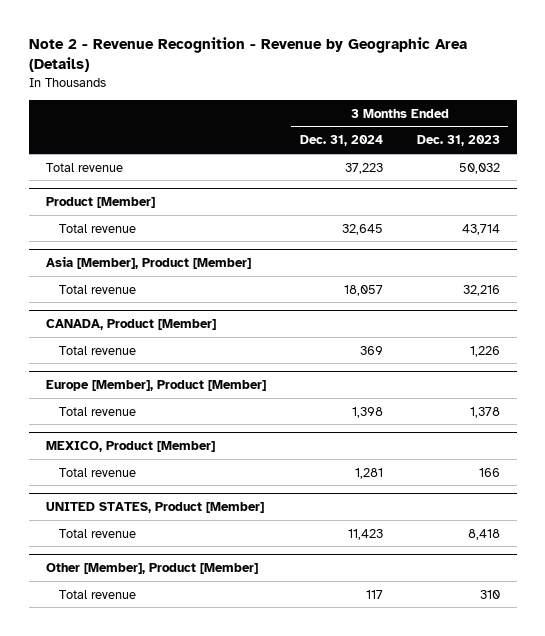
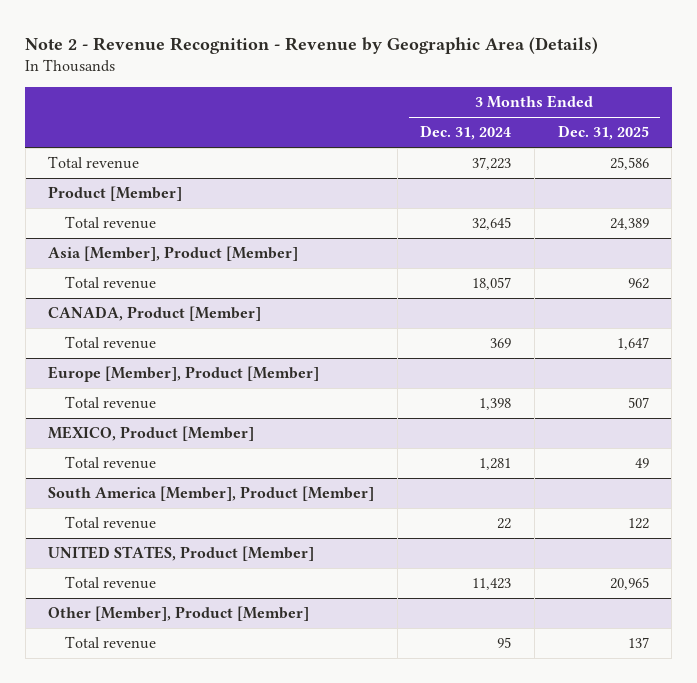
[416,135,500,147] Dec. 31, 2023 -> none
none -> [557,125,649,141] Dec. 31, 2025
none -> [48,486,375,502] South America [Member], Product [Member]
none -> [65,516,157,530] Total revenue
[365,589,383,599] 117 -> [497,637,512,649] 95

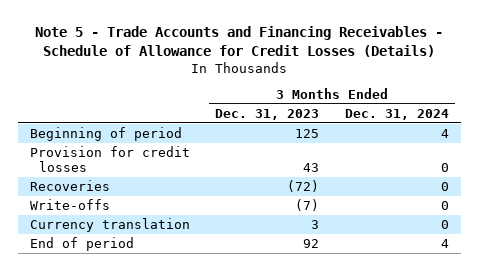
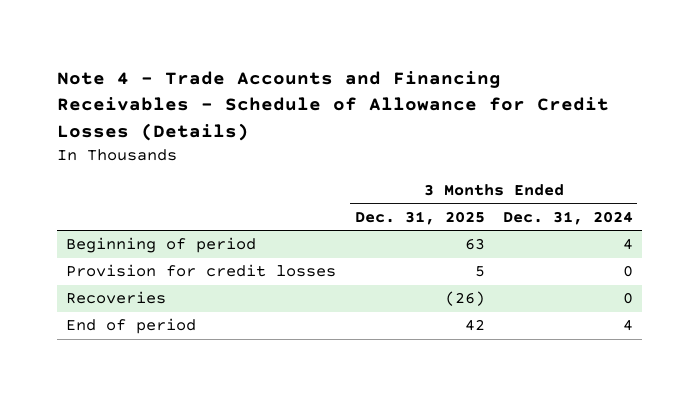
[35,25,444,57] Note 5 - Trade Accounts and Financing Receivables - Schedule of Allowance for Credit Losses (Details) -> [57,70,610,141] Note 4 - Trade Accounts and Financing Receivables - Schedule of Allowance for Credit Losses (Details)
[215,108,320,120] Dec. 31, 2023 -> none
none -> [354,210,485,225] Dec. 31, 2025
[30,198,111,210] Write-offs -> none
[30,217,191,232] Currency translation -> none

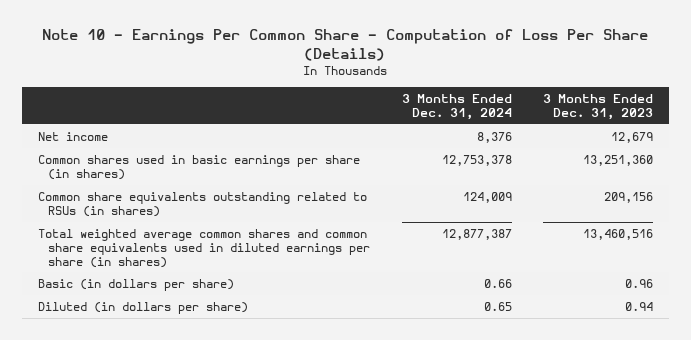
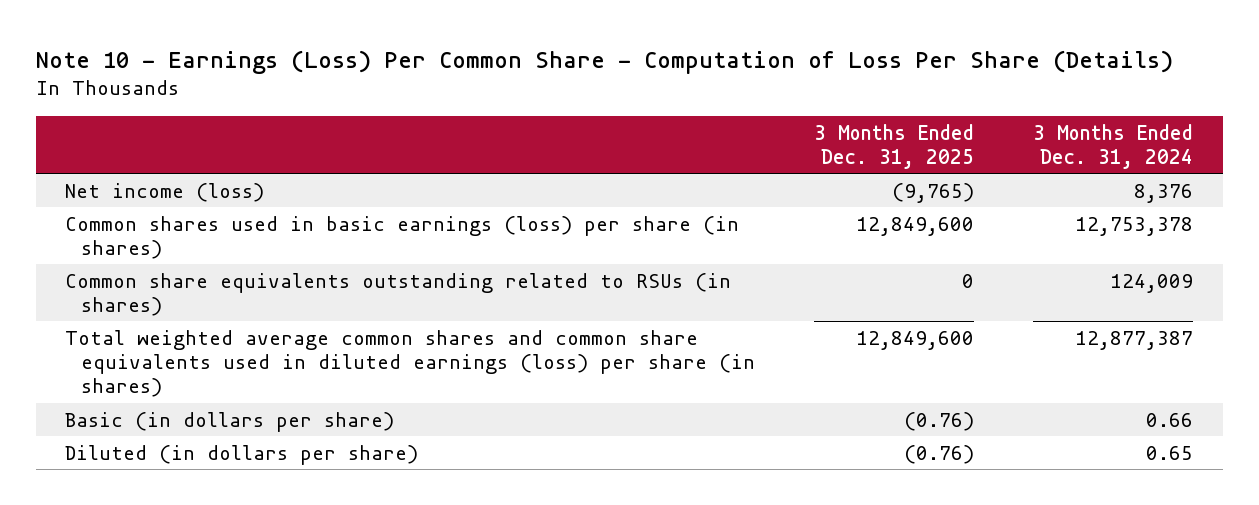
[42,29,649,61] Note 10 - Earnings Per Common Share - Computation of Loss Per Share (Details) -> [35,49,1173,74] Note 10 - Earnings (Loss) Per Common Share - Computation of Loss Per Share (Details)
[543,94,654,120] 3 Months Ended Dec. 31, 2023 -> none
none -> [814,123,975,170] 3 Months Ended Dec. 31, 2025
[37,132,108,142] Net income -> [65,182,265,202] Net income (loss)
[37,155,360,180] Common shares used in basic earnings per share (in shares) -> [65,215,740,259] Common shares used in basic earnings (loss) per share (in shares)
[37,229,371,268] Total weighted average common shares and common share equivalents used in diluted earnings per share (in shares) -> [65,329,755,398] Total weighted average common shares and common share equivalents used in diluted earnings (loss) per share (in shares)

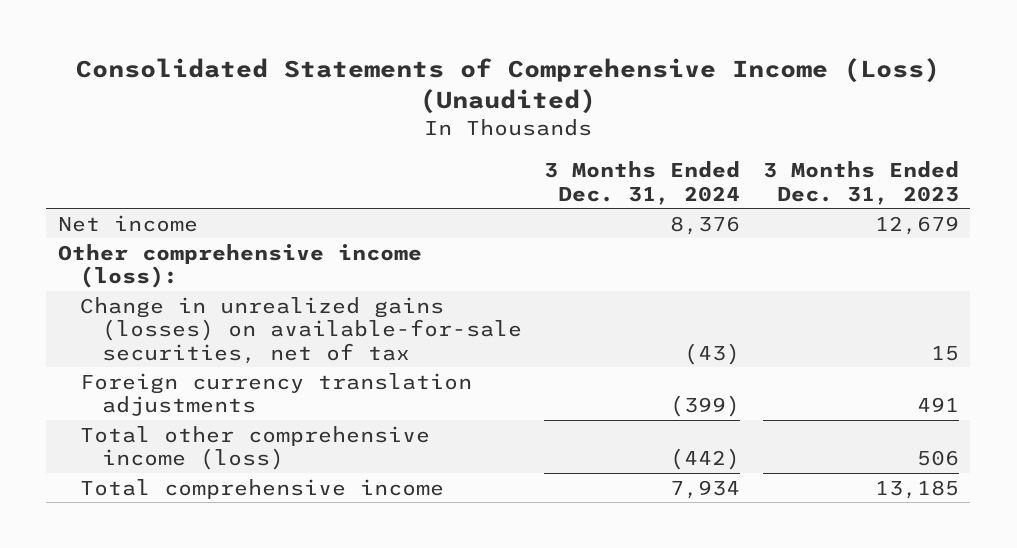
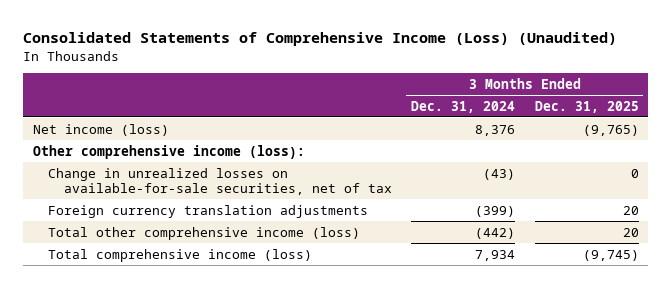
[763,160,960,205] 3 Months Ended Dec. 31, 2023 -> none
none -> [534,100,639,113] Dec. 31, 2025
[57,214,198,232] Net income -> [32,123,169,136] Net income (loss)
[79,296,522,364] Change in unrealized gains (losses) on available-for-sale securities, net of tax -> [48,167,392,195] Change in unrealized losses on available-for-sale securities, net of tax
[79,478,444,499] Total comprehensive income -> [48,248,313,262] Total comprehensive income (loss)

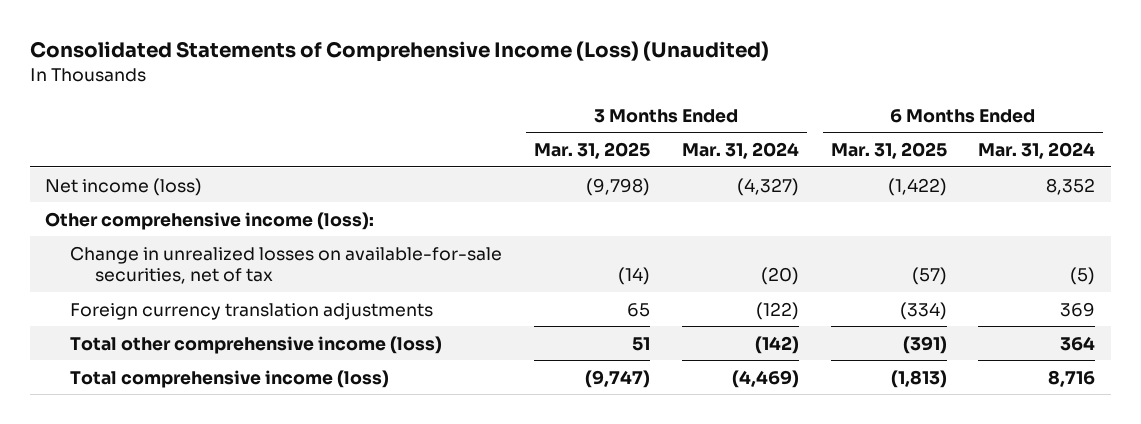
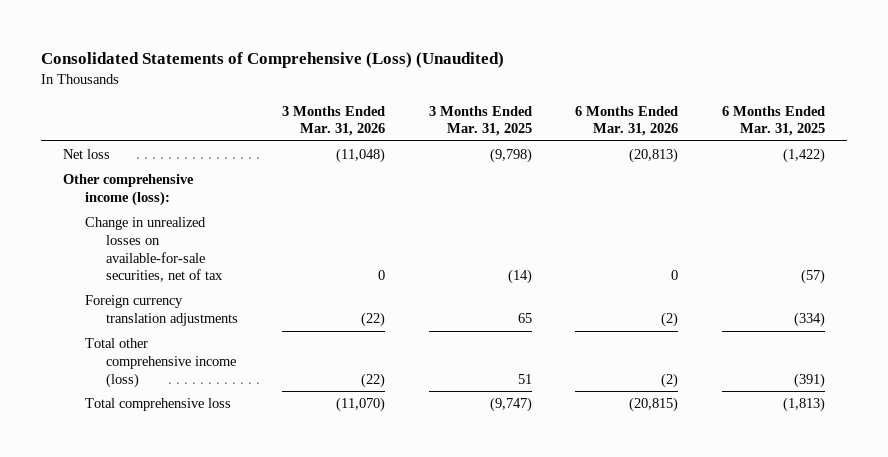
[29,40,769,62] Consolidated Statements of Comprehensive Income (Loss) (Unaudited) -> [40,51,504,68] Consolidated Statements of Comprehensive (Loss) (Unaudited)
[681,141,799,159] Mar. 31, 2024 -> none
[978,141,1096,159] Mar. 31, 2024 -> none
none -> [281,105,385,137] 3 Months Ended Mar. 31, 2026
none -> [575,105,679,137] 6 Months Ended Mar. 31, 2026
[45,177,203,196] Net income (loss) -> [62,149,110,160] Net loss
[70,369,390,388] Total comprehensive income (loss) -> [84,398,231,412] Total comprehensive loss

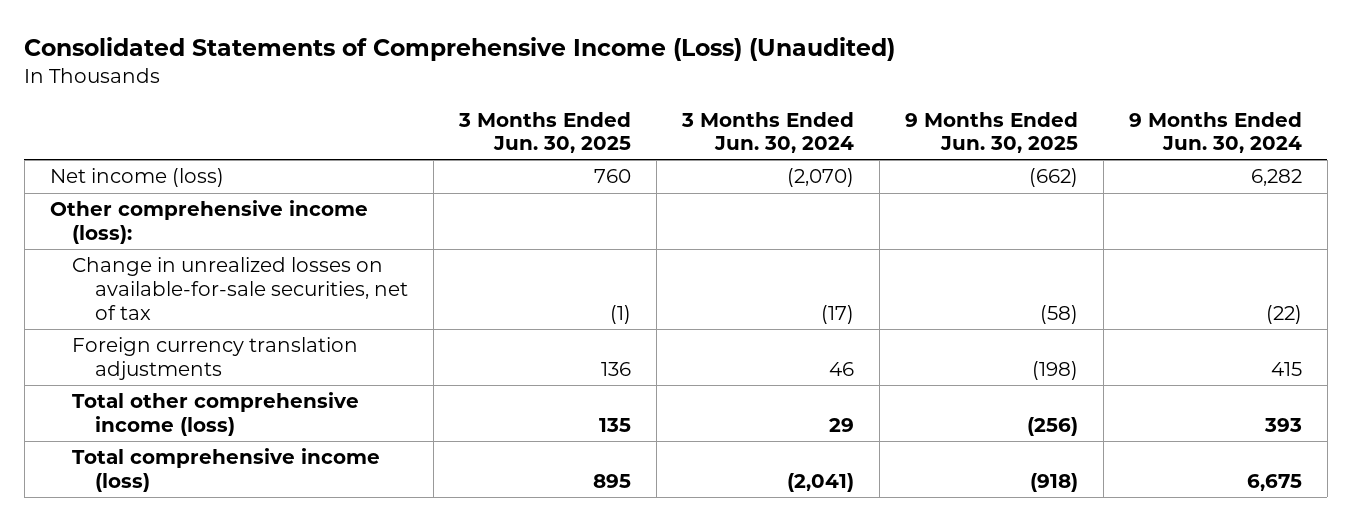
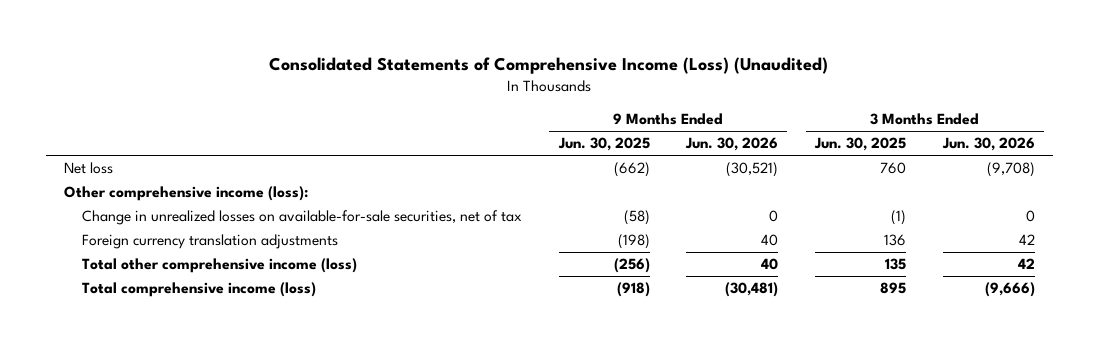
[681,111,855,154] 3 Months Ended Jun. 30, 2024 -> none
[1128,111,1302,154] 9 Months Ended Jun. 30, 2024 -> none
none -> [685,137,779,152] Jun. 30, 2026
none -> [941,137,1035,152] Jun. 30, 2026
[49,168,224,188] Net income (loss) -> [64,162,114,175] Net loss

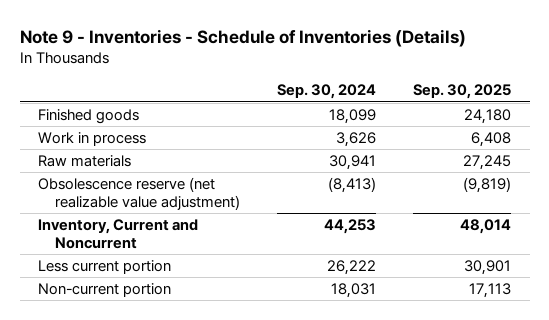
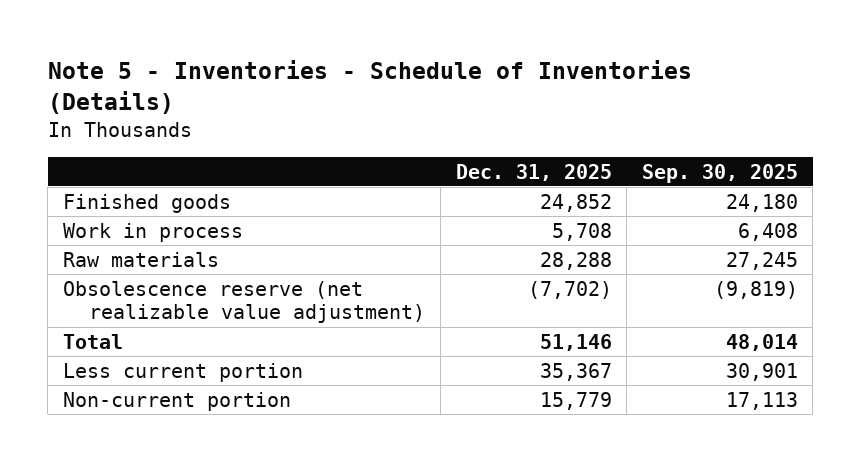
[19,29,466,48] Note 9 - Inventories - Schedule of Inventories (Details) -> [47,59,692,114] Note 5 - Inventories - Schedule of Inventories (Details)
[277,84,377,100] Sep. 30, 2024 -> none
none -> [455,163,612,181] Dec. 31, 2025
[38,219,199,249] Inventory, Current and Noncurrent -> [62,333,123,349] Total

